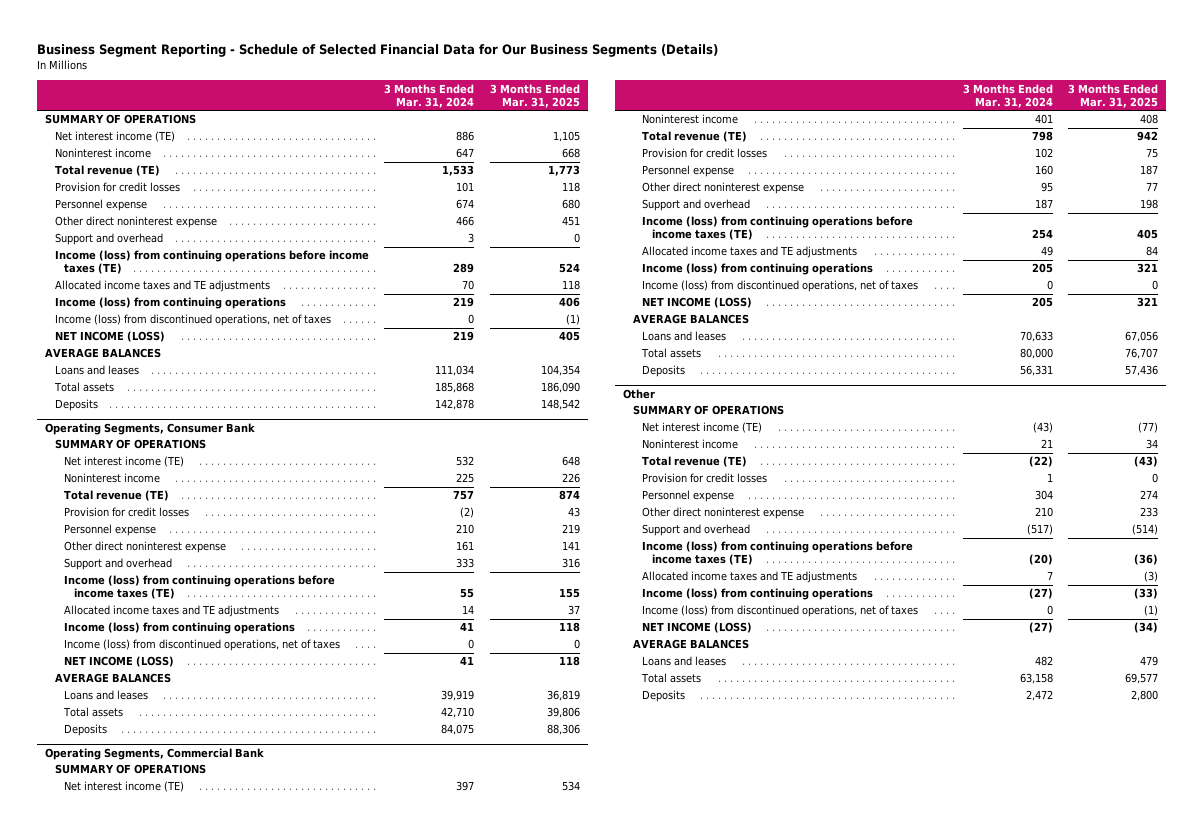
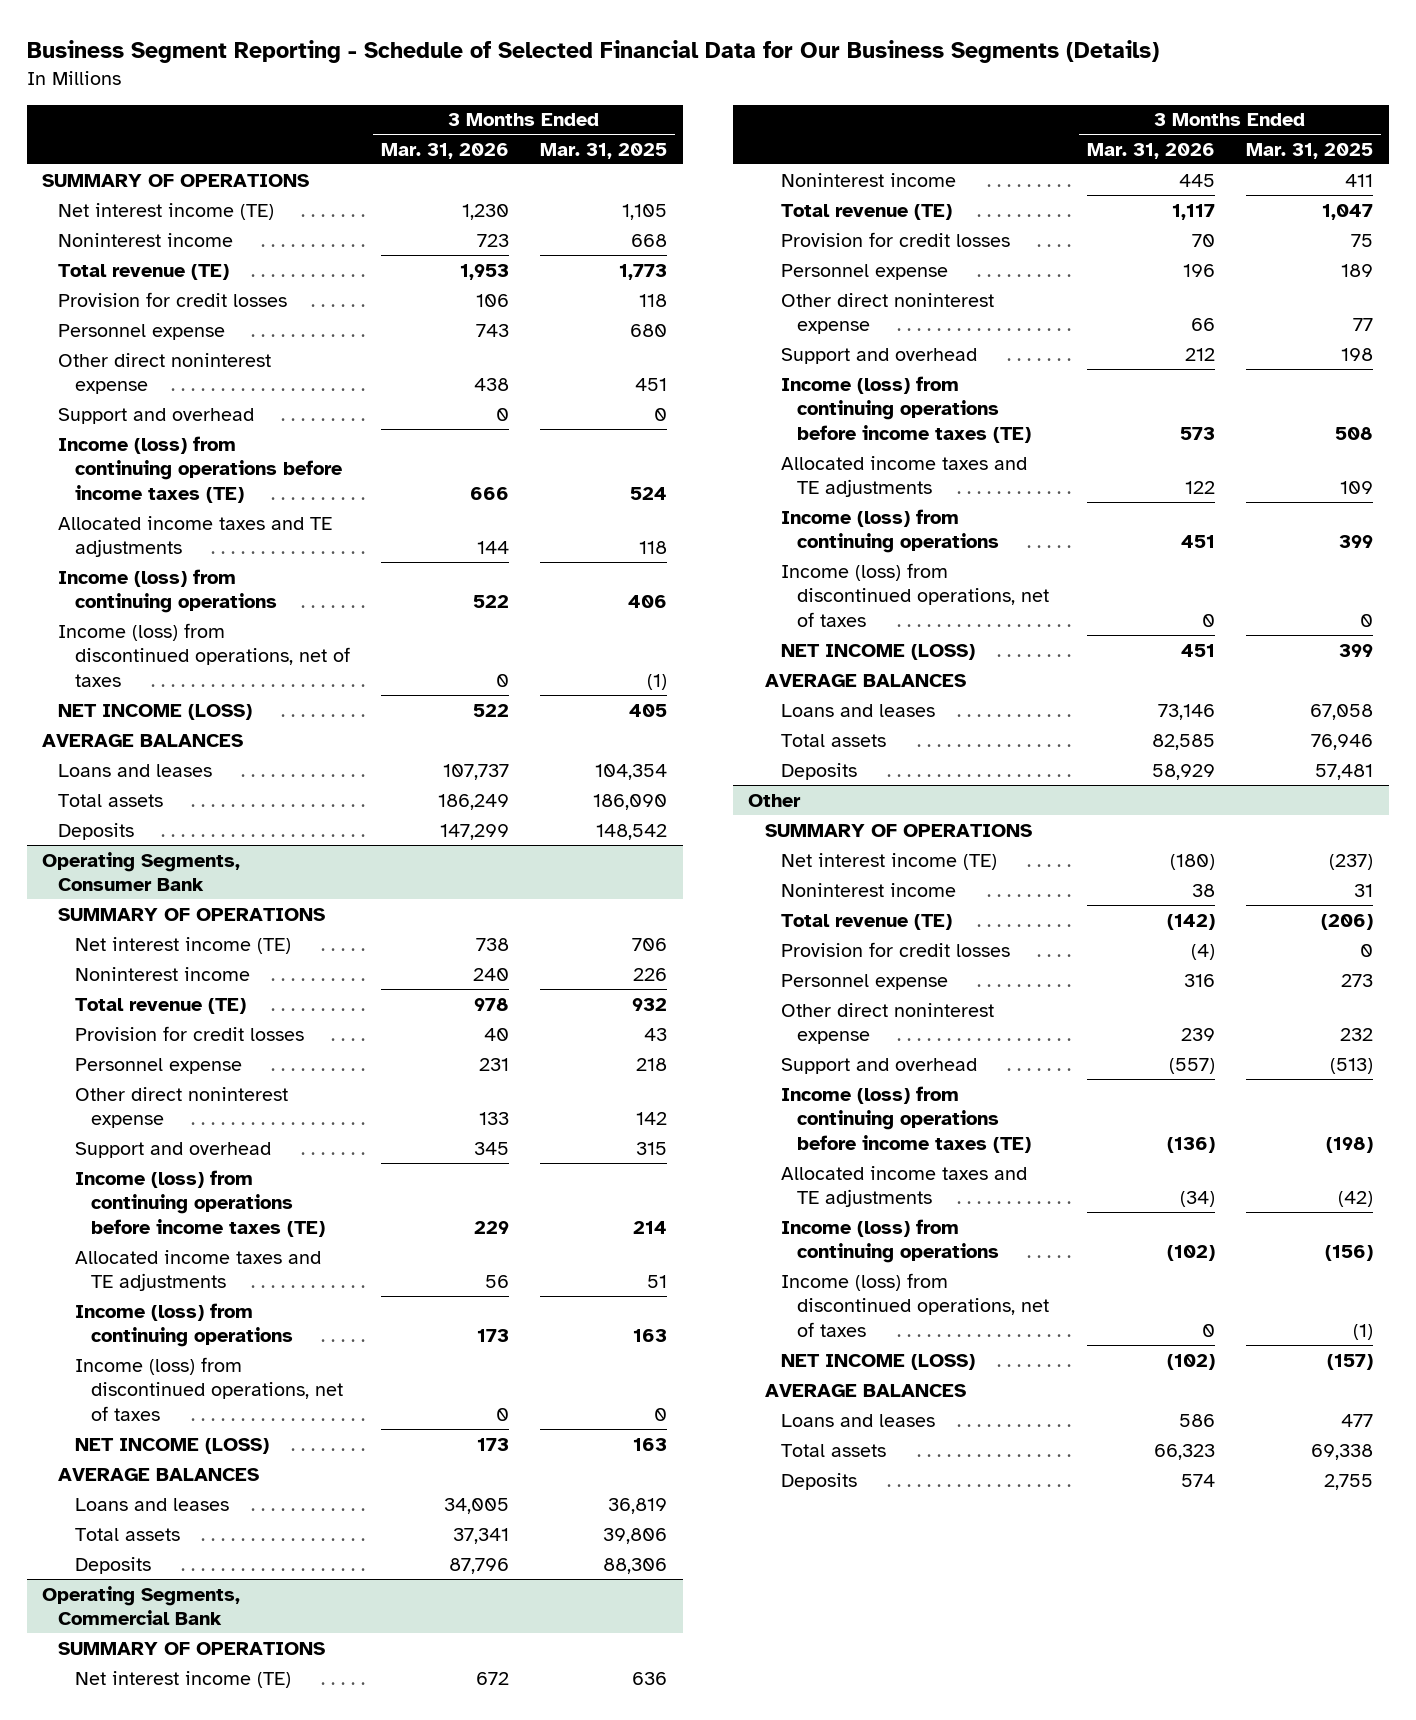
[384,83,475,108] 3 Months Ended Mar. 31, 2024 -> none
none -> [380,143,509,160] Mar. 31, 2026
[561,456,580,467] 648 -> [632,937,668,951] 706
[558,490,580,501] 874 -> [632,997,668,1011] 932
[561,524,580,535] 219 -> [636,1057,668,1071] 218
[561,541,580,551] 141 -> [636,1112,668,1126] 142
[561,558,580,569] 316 -> [636,1141,668,1155] 315
[558,588,580,599] 155 -> [633,1220,668,1234] 214
[567,605,580,616] 37 -> [647,1275,668,1289] 51
[558,622,580,633] 118 -> [633,1329,668,1343] 163
[558,656,580,667] 118 -> [633,1437,668,1451] 163
[561,781,580,792] 534 -> [632,1671,668,1685] 636
[1140,114,1159,125] 408 -> [1345,173,1374,187] 411
[1137,131,1159,142] 942 -> [1322,203,1374,220] 1,047
[1140,165,1159,176] 187 -> [1341,263,1374,277] 189
[1137,229,1159,240] 405 -> [1335,426,1374,440] 508
[1146,246,1159,257] 84 -> [1340,481,1374,495] 109
[1137,263,1159,274] 321 -> [1339,535,1374,549] 399
[1137,297,1159,308] 321 -> [1339,643,1374,657] 399
[1125,331,1159,343] 67,056 -> [1310,703,1374,720] 67,058
[1125,348,1159,360] 76,707 -> [1311,733,1374,750] 76,946
[1125,365,1159,377] 57,436 -> [1315,763,1374,780] 57,481
[1138,422,1159,434] (77) -> [1329,853,1374,870] (237)
[1146,439,1159,450] 34 -> [1354,883,1374,897] 31
[1134,456,1159,468] (43) -> [1321,913,1374,930] (206)
[1140,490,1159,500] 274 -> [1341,973,1374,987] 273
[1140,507,1159,518] 233 -> [1340,1028,1374,1042] 232
[1132,524,1159,536] (514) -> [1330,1057,1374,1074] (513)
[1134,554,1159,566] (36) -> [1326,1136,1374,1153] (198)
[1144,571,1159,583] (3) -> [1338,1191,1374,1208] (42)
[1134,588,1159,600] (33) -> [1325,1245,1374,1262] (156)
[1134,622,1159,634] (34) -> [1327,1353,1374,1370] (157)
[1140,656,1159,667] 479 -> [1341,1413,1374,1427] 477
[1125,673,1159,685] 69,577 -> [1311,1443,1374,1460] 69,338
[1131,690,1159,702] 2,800 -> [1324,1473,1374,1490] 2,755

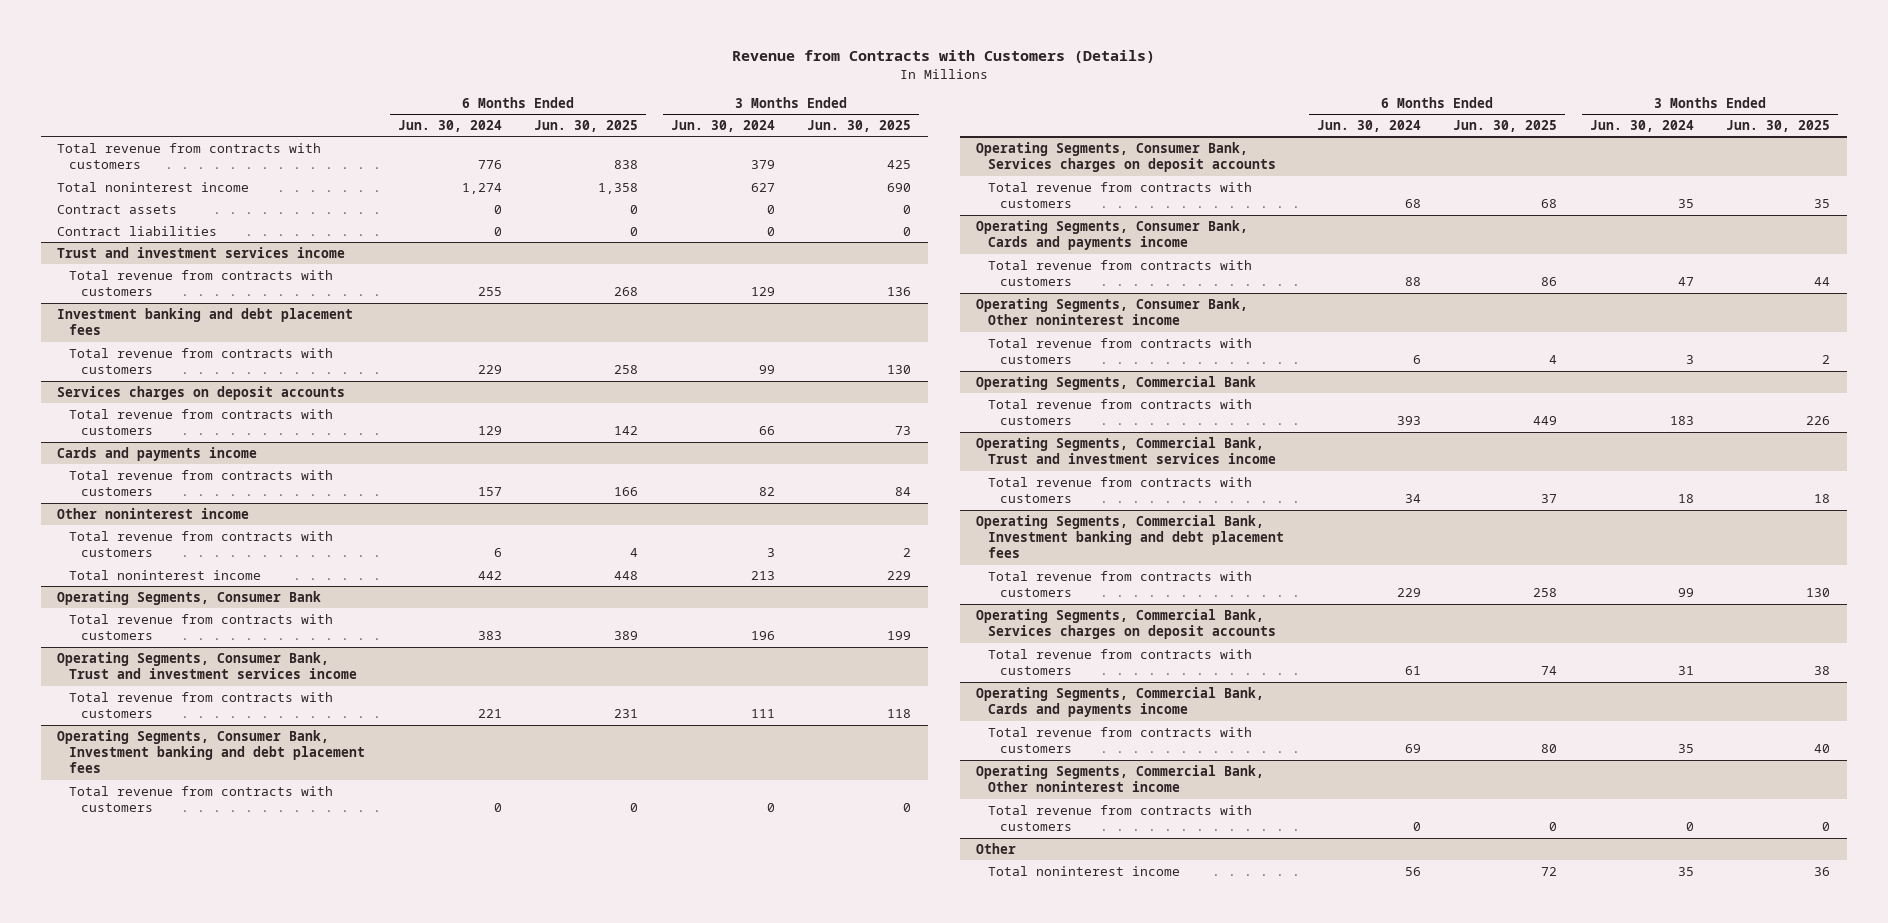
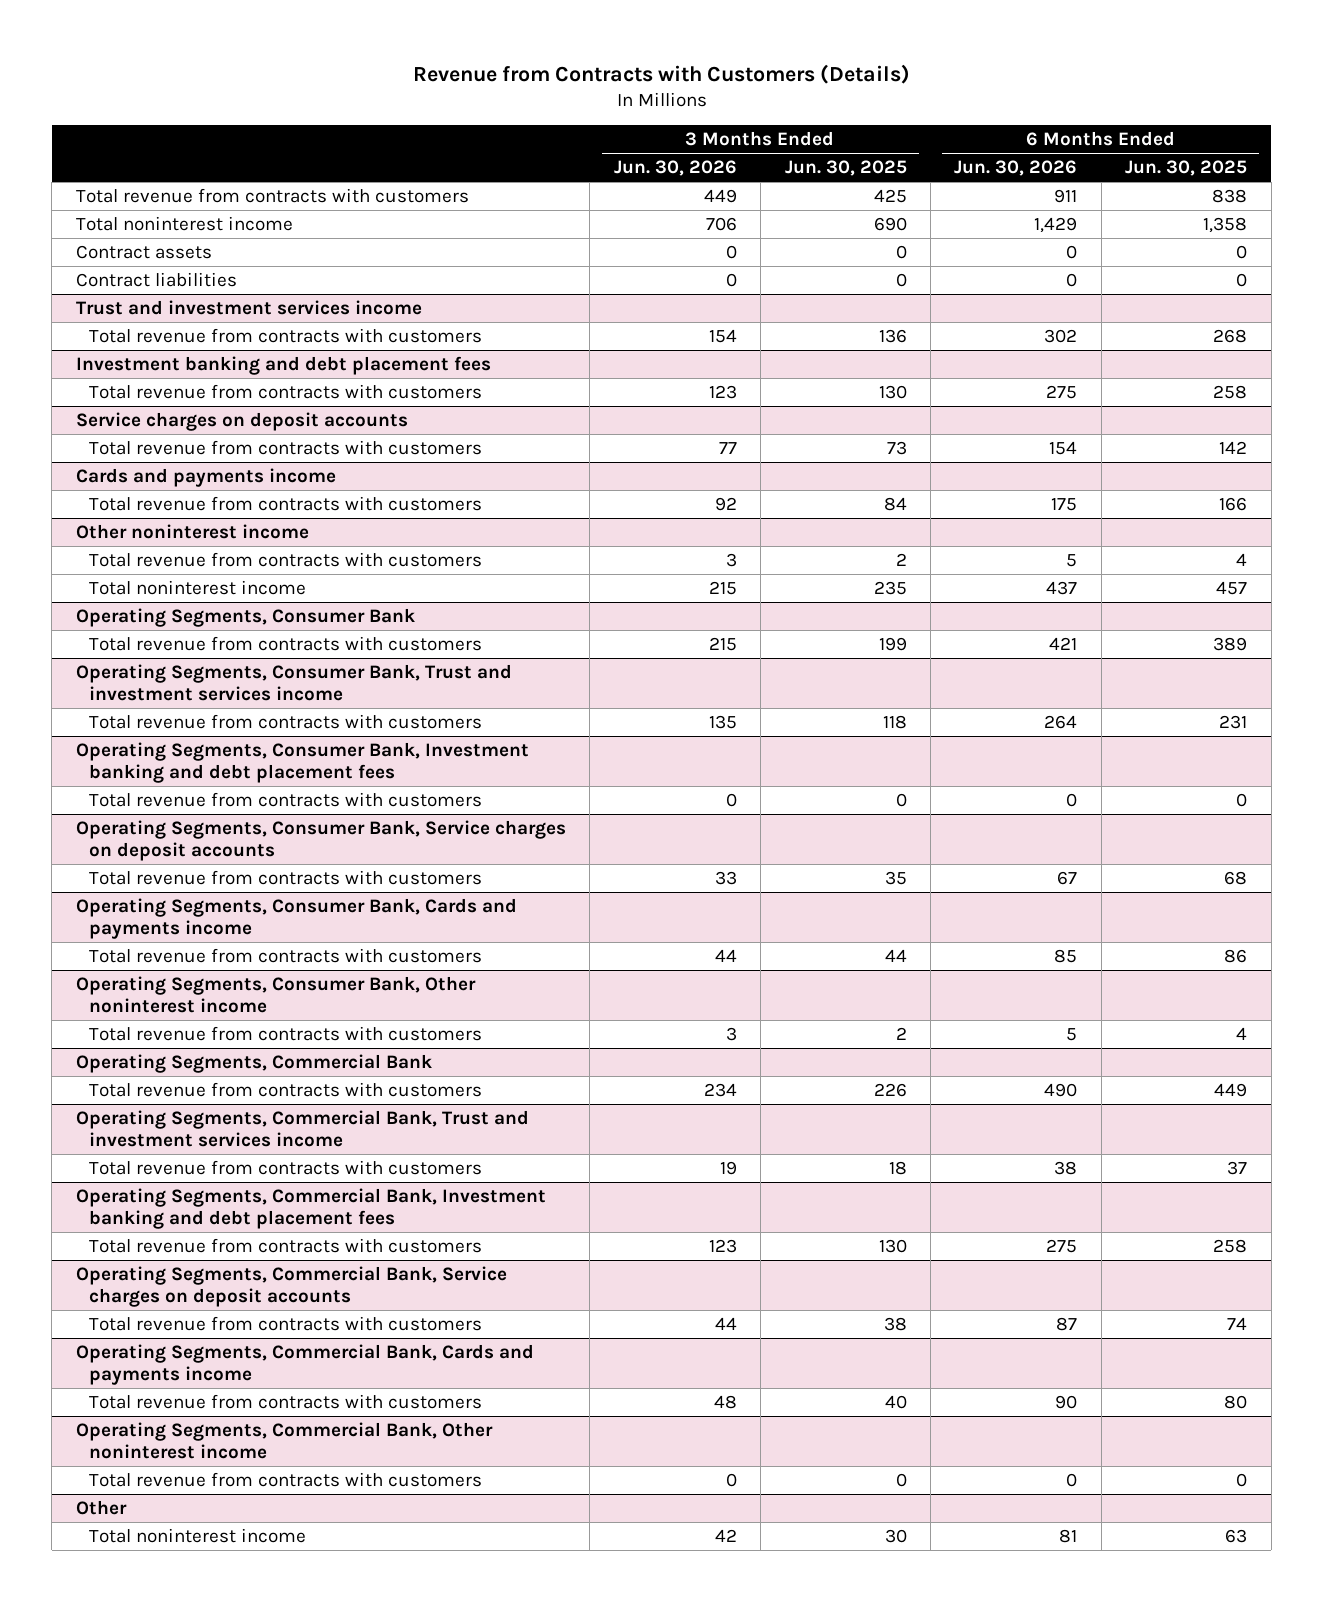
[397,119,502,132] Jun. 30, 2024 -> none
[670,119,775,132] Jun. 30, 2024 -> none
none -> [613,160,737,177] Jun. 30, 2026
none -> [954,160,1078,177] Jun. 30, 2026
[57,385,346,400] Services charges on deposit accounts -> [75,411,408,431] Service charges on deposit accounts
[614,570,639,580] 448 -> [1216,580,1248,595] 457
[887,570,912,580] 229 -> [873,580,907,595] 235
[976,141,1277,173] Operating Segments, Consumer Bank, Services charges on deposit accounts -> [75,819,566,862] Operating Segments, Consumer Bank, Service charges on deposit accounts
[976,608,1277,640] Operating Segments, Commercial Bank, Services charges on deposit accounts -> [75,1265,507,1308] Operating Segments, Commercial Bank, Service charges on deposit accounts
[1541,866,1558,876] 72 -> [1225,1528,1248,1543] 63
[1814,866,1831,876] 36 -> [884,1528,907,1543] 30

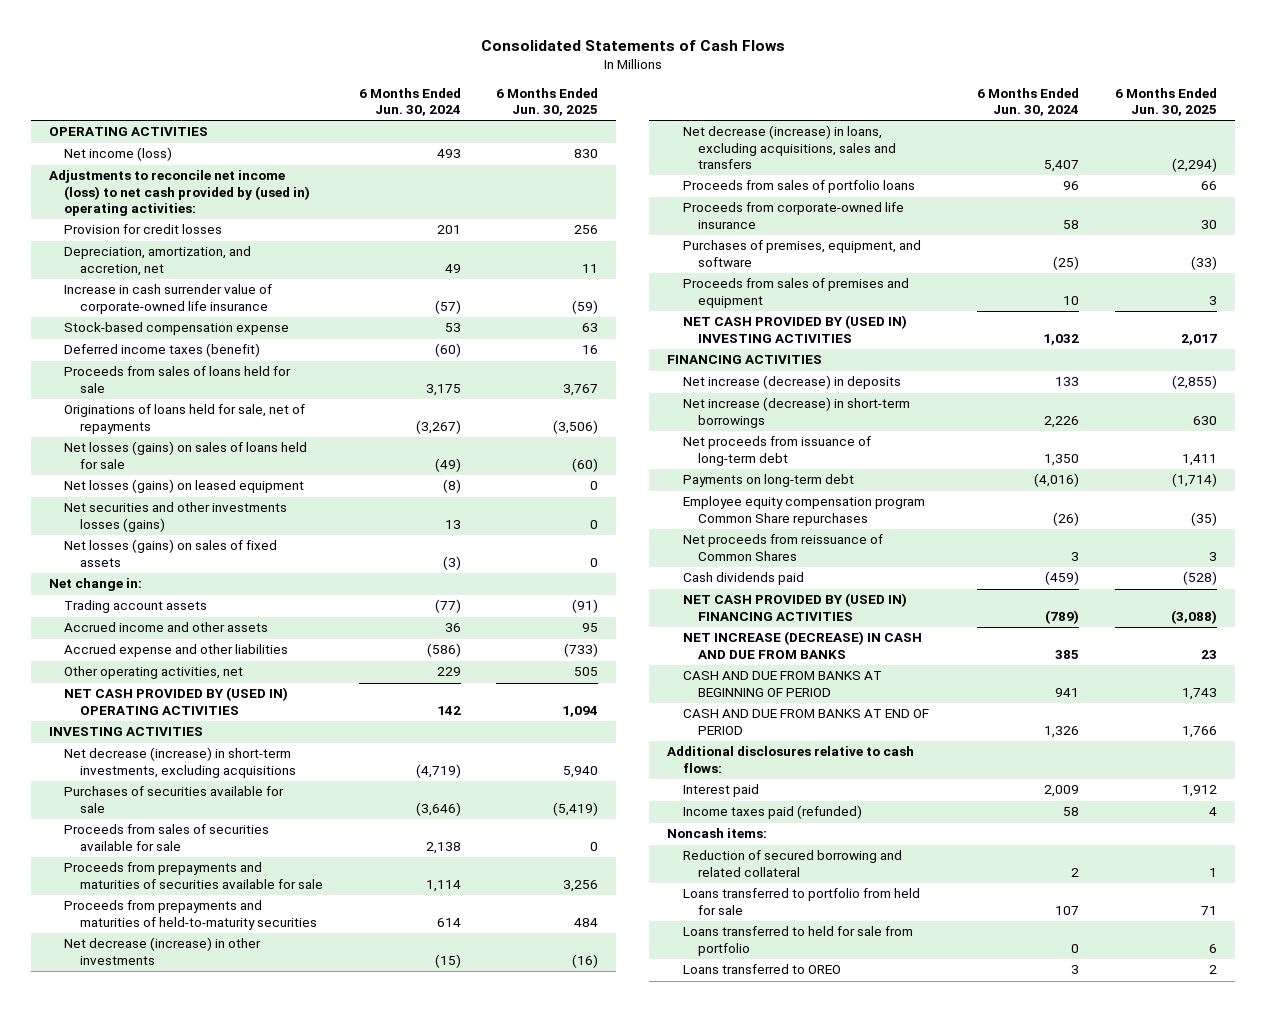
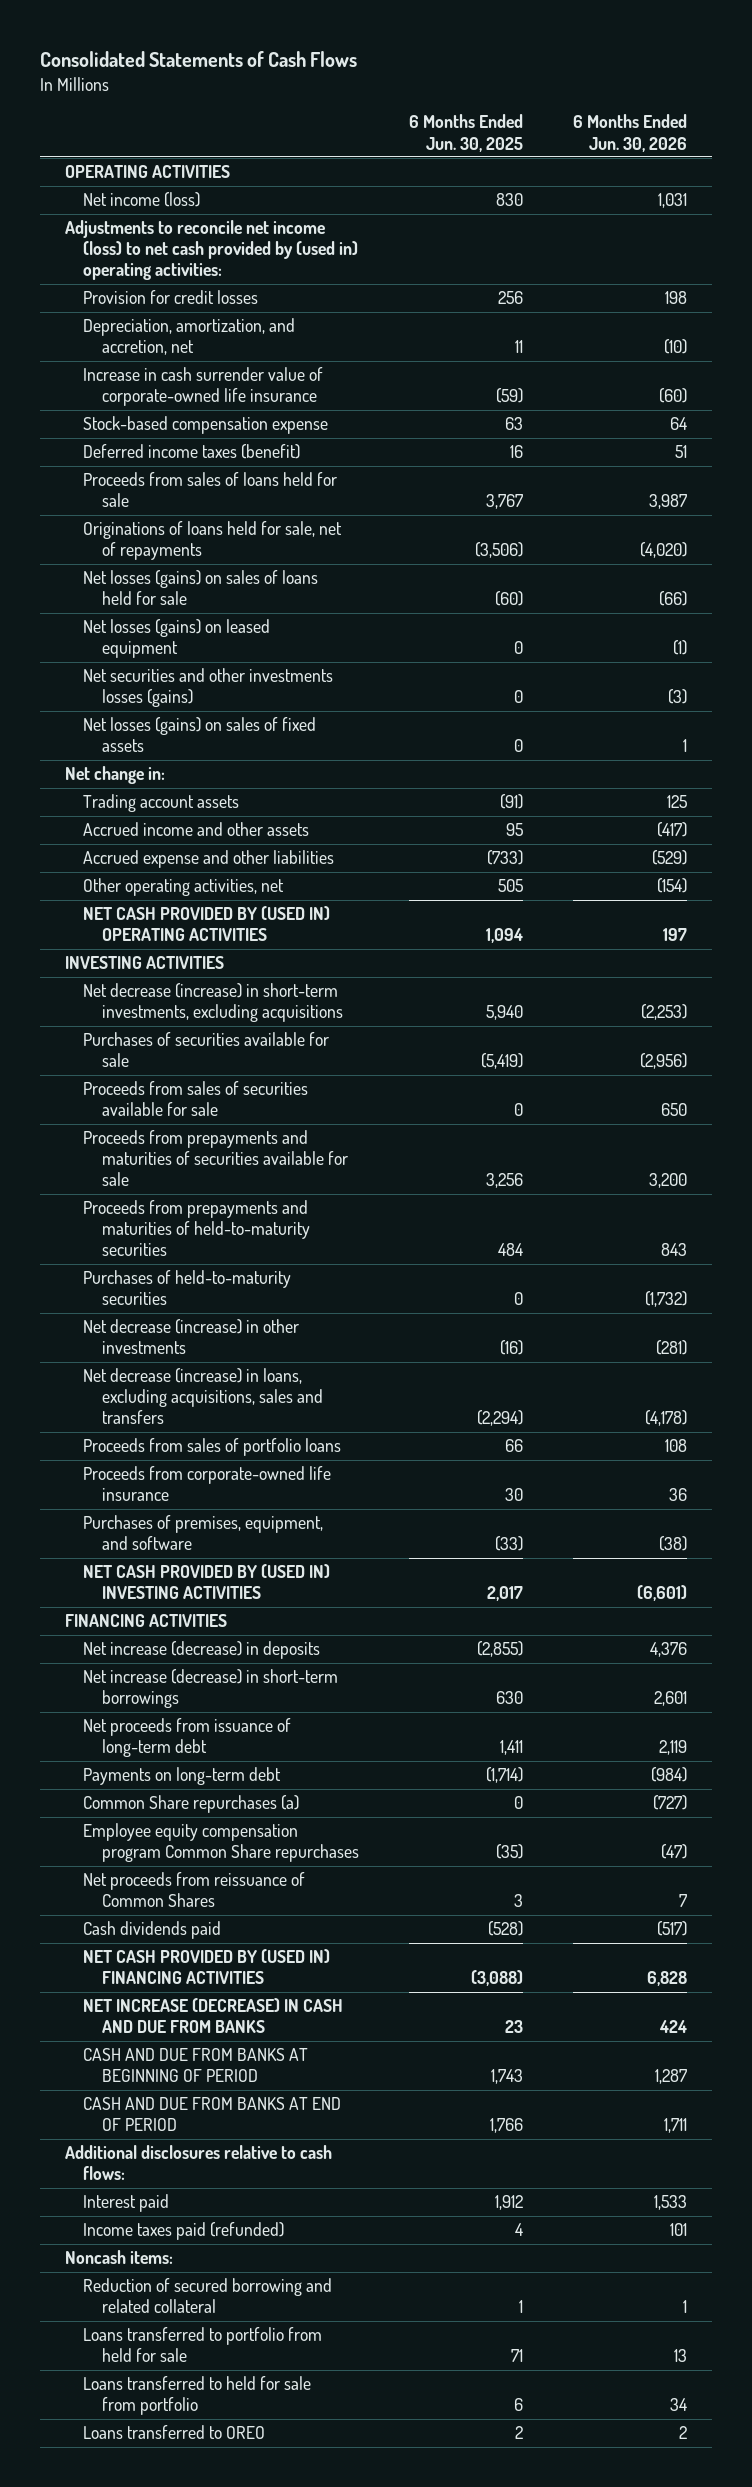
[358,87,461,117] 6 Months Ended Jun. 30, 2024 -> none
none -> [572,114,687,152] 6 Months Ended Jun. 30, 2026
none -> [83,1270,292,1306] Purchases of held-to-maturity securities
[682,278,909,308] Proceeds from sales of premises and equipment -> none
none -> [83,1795,300,1814] Common Share repurchases (a)

